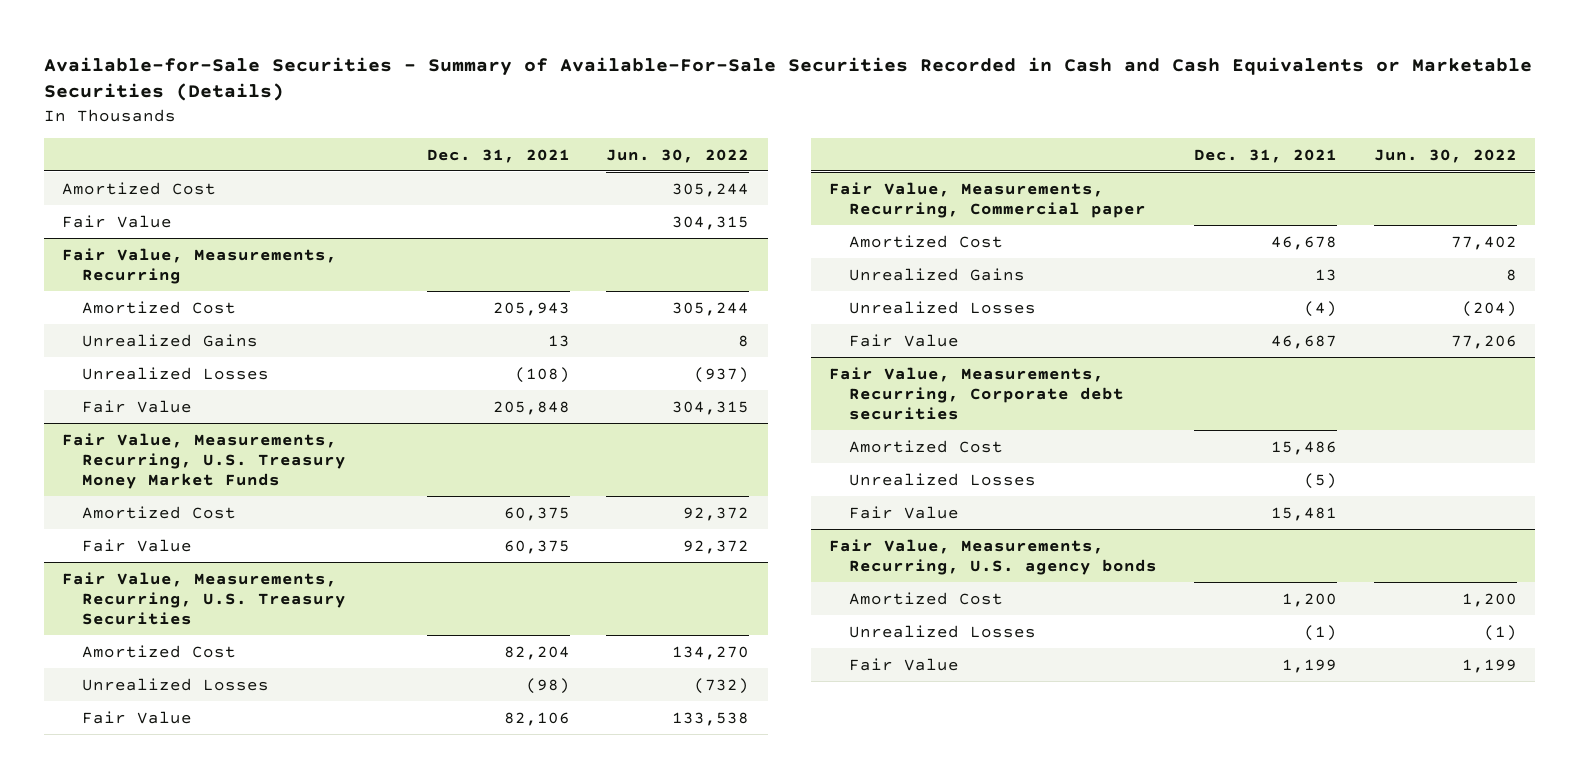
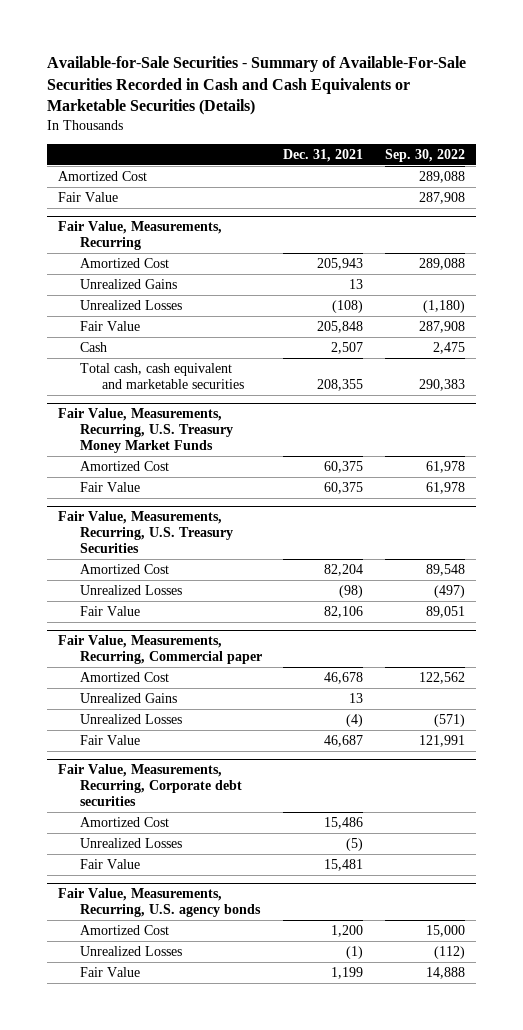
[606,148,750,163] Jun. 30, 2022 -> none
none -> [385,148,466,162] Sep. 30, 2022
none -> [79,341,107,352] Cash
none -> [79,362,244,390] Total cash, cash equivalent and marketable securities

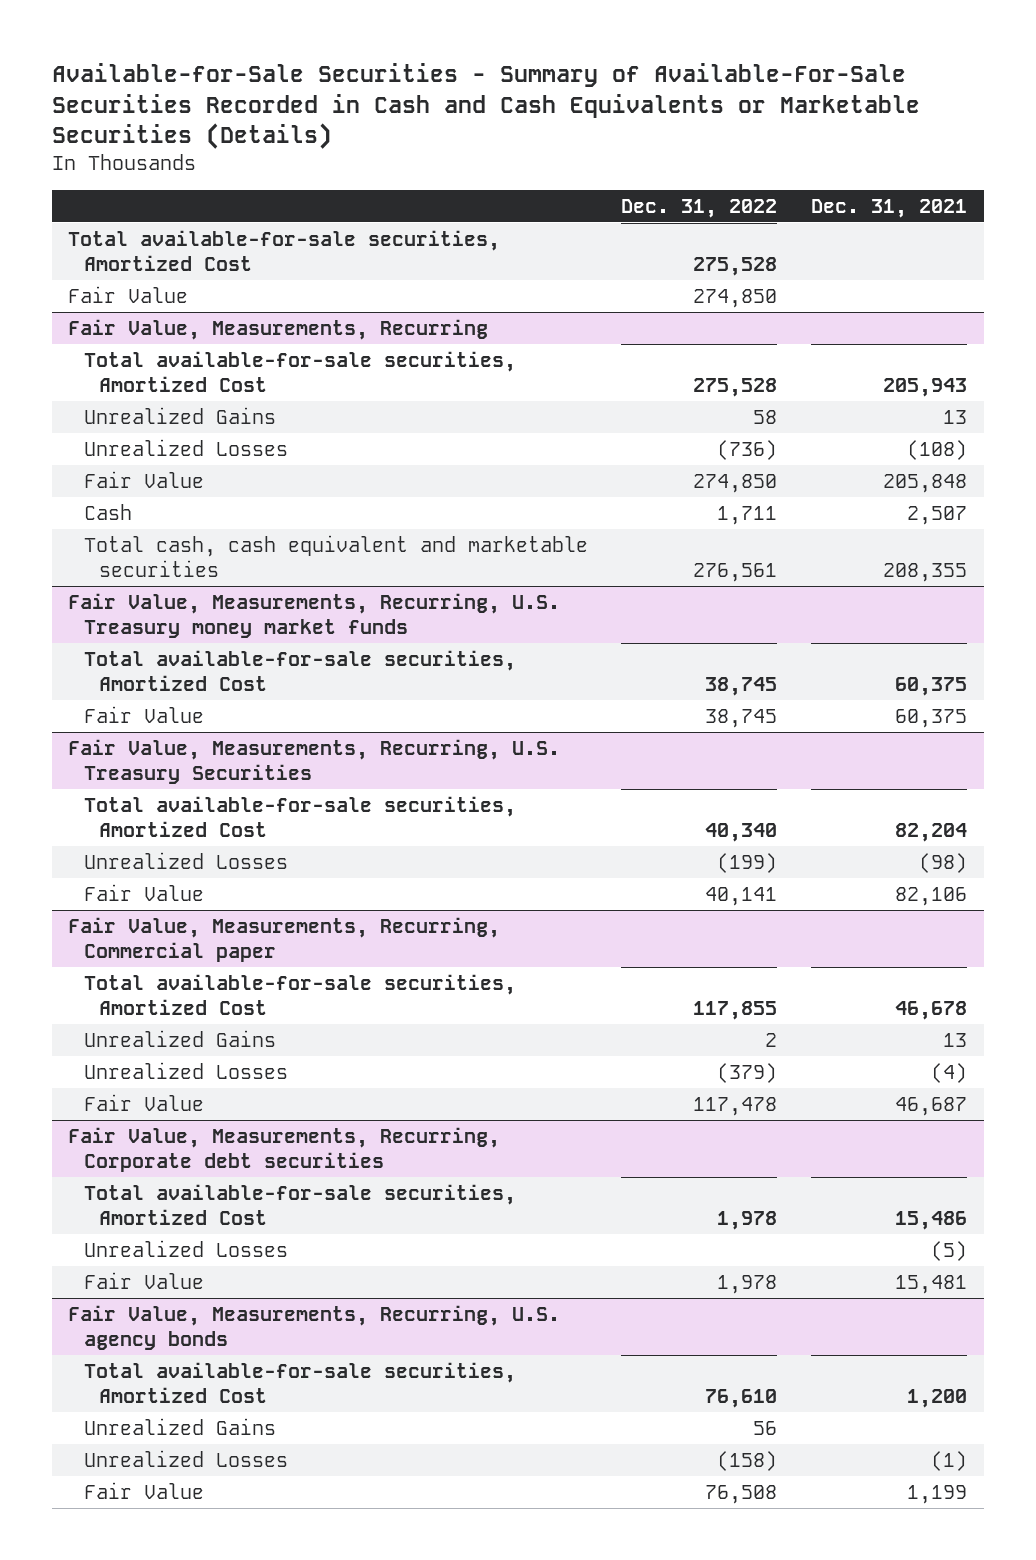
[385,148,466,162] Sep. 30, 2022 -> none
none -> [621,198,778,218] Dec. 31, 2022
[57,170,147,181] Amortized Cost -> [68,229,501,271] Total available-for-sale securities, Amortized Cost
[79,257,169,268] Amortized Cost -> [83,350,516,392] Total available-for-sale securities, Amortized Cost
[57,407,233,454] Fair Value, Measurements, Recurring, U.S. Treasury Money Market Funds -> [68,592,561,638] Fair Value, Measurements, Recurring, U.S. Treasury money market funds
[79,460,169,471] Amortized Cost -> [83,649,516,691] Total available-for-sale securities, Amortized Cost
[79,563,169,574] Amortized Cost -> [83,795,516,837] Total available-for-sale securities, Amortized Cost
[79,671,169,682] Amortized Cost -> [83,973,516,1015] Total available-for-sale securities, Amortized Cost
[79,816,169,827] Amortized Cost -> [83,1183,516,1225] Total available-for-sale securities, Amortized Cost
[79,924,169,935] Amortized Cost -> [83,1361,516,1403] Total available-for-sale securities, Amortized Cost
none -> [83,1417,276,1435] Unrealized Gains

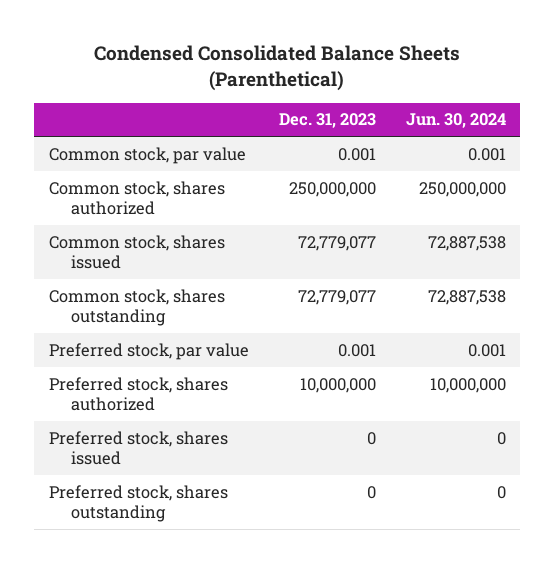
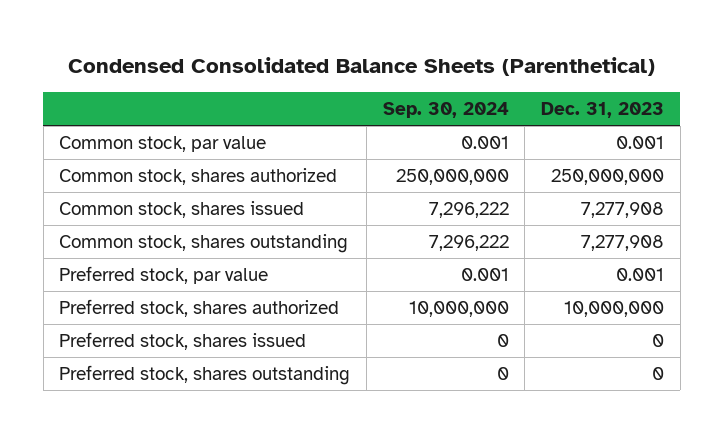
[405,113,506,129] Jun. 30, 2024 -> none
none -> [382,102,509,119] Sep. 30, 2024
[297,235,376,251] 72,779,077 -> [581,202,665,219] 7,277,908
[297,289,376,305] 72,779,077 -> [581,235,665,252] 7,277,908

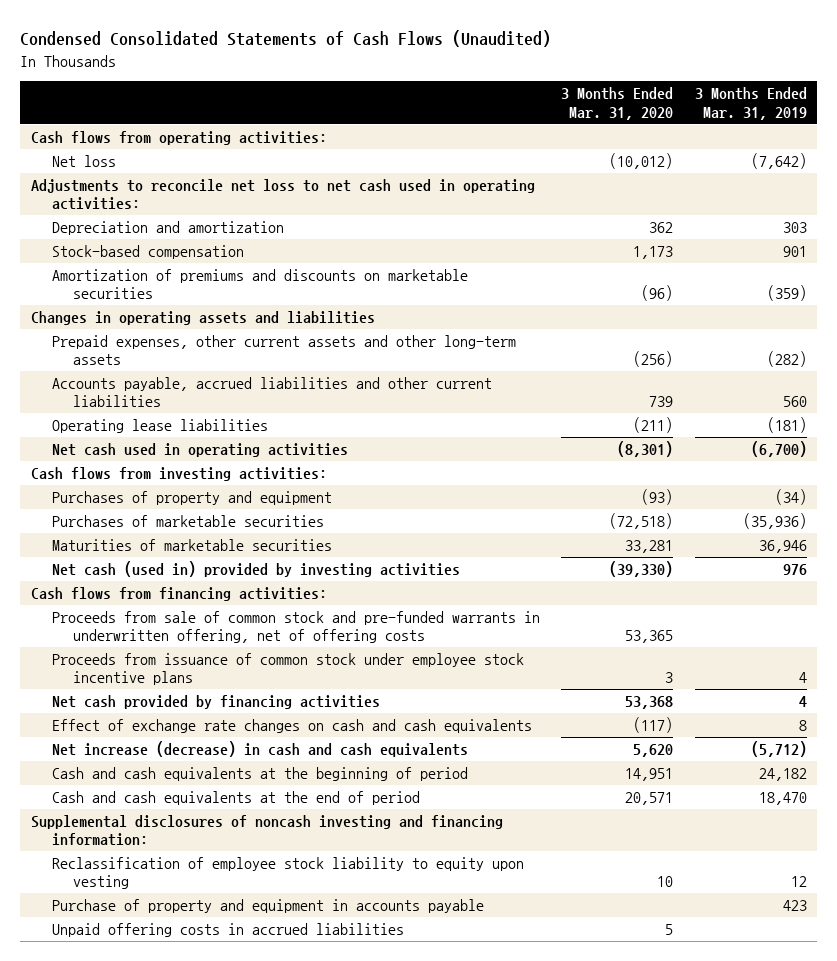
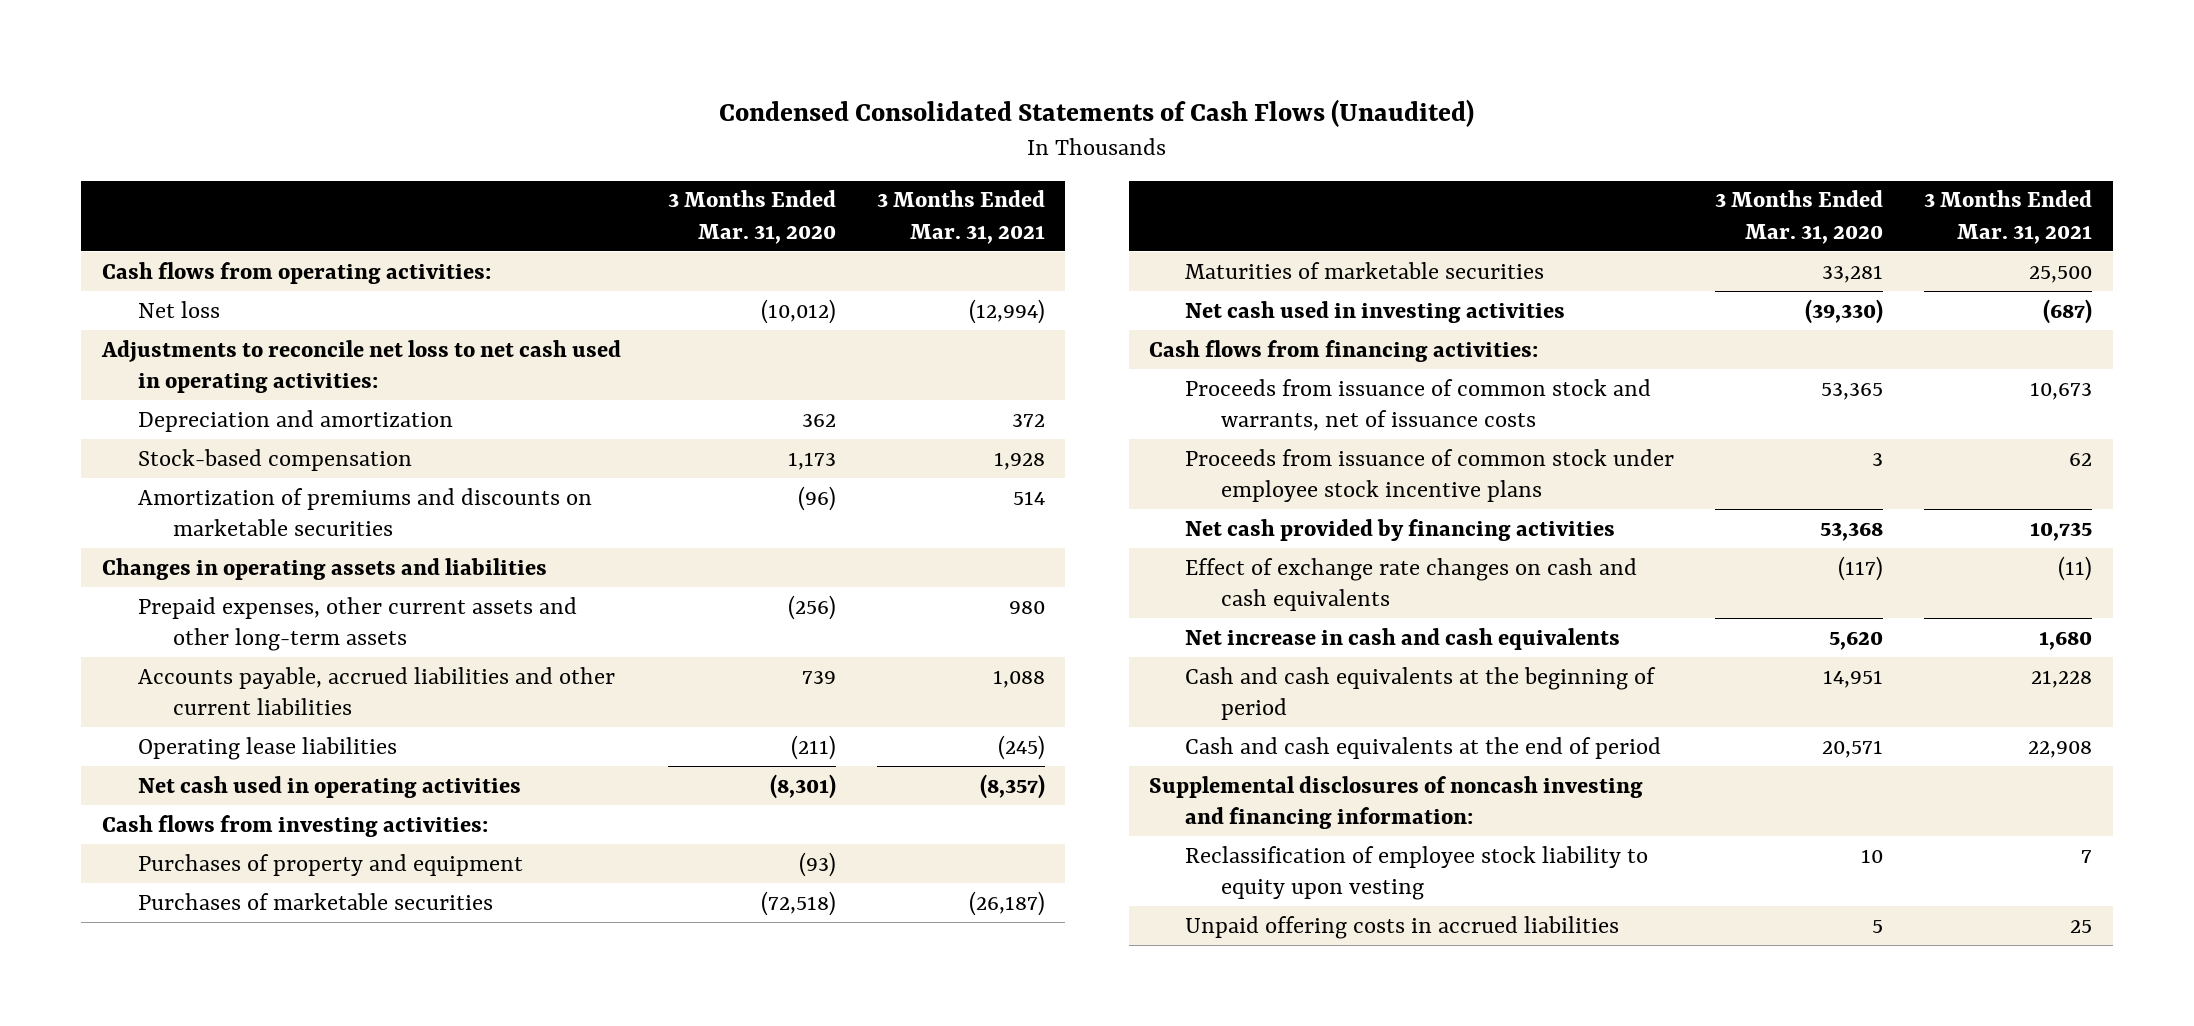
[694,87,807,120] 3 Months Ended Mar. 31, 2019 -> none
none -> [876,190,1045,244] 3 Months Ended Mar. 31, 2021
[51,560,460,577] Net cash (used in) provided by investing activities -> [1185,300,1566,323] Net cash used in investing activities
[51,610,540,644] Proceeds from sale of common stock and pre-funded warrants in underwritten offering, net of offering costs -> [1185,378,1652,432] Proceeds from issuance of common stock and warrants, net of issuance costs
[51,740,468,757] Net increase (decrease) in cash and cash equivalents -> [1185,627,1621,650] Net increase in cash and cash equivalents
[51,898,484,913] Purchase of property and equipment in accounts payable -> none

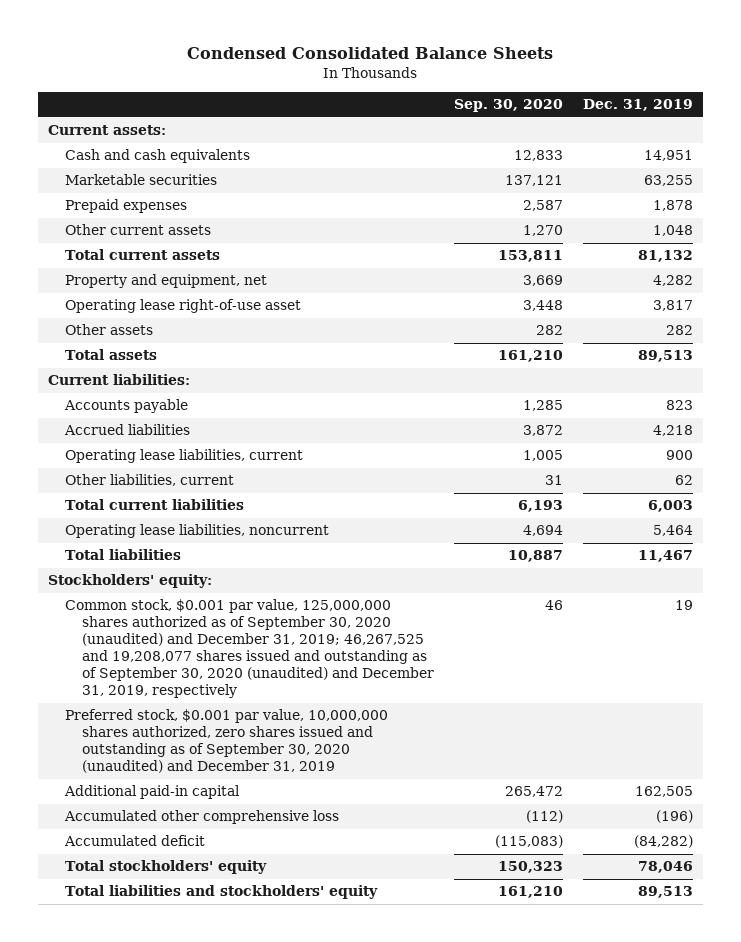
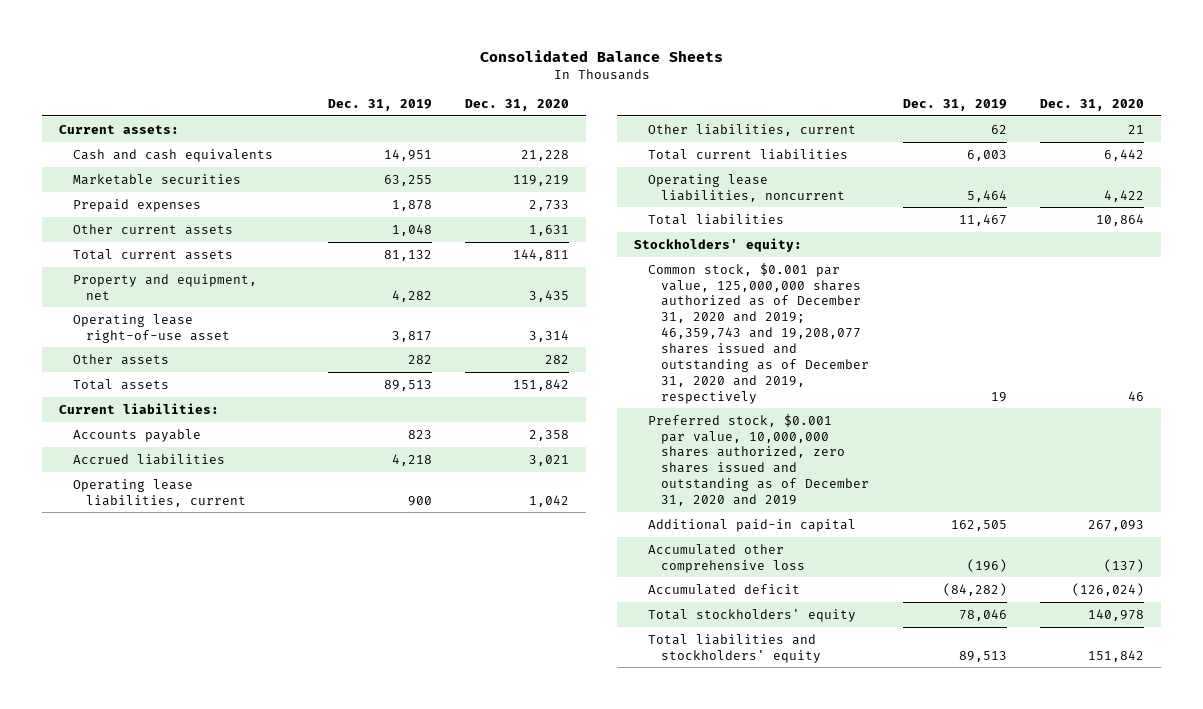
[187,47,554,60] Condensed Consolidated Balance Sheets -> [479,49,723,62] Consolidated Balance Sheets
[453,99,563,113] Sep. 30, 2020 -> none
none -> [465,99,570,112] Dec. 31, 2020
[64,599,434,699] Common stock, $0.001 par value, 125,000,000 shares authorized as of September 30, 2020 (unaudited) and December 31, 2019; 46,267,525 and 19,208,077 shares issued and outstanding as of September 30, 2020 (unaudited) and December 31, 2019, respectively -> [647,262,870,404] Common stock, $0.001 par value, 125,000,000 shares authorized as of December 31, 2020 and 2019; 46,359,743 and 19,208,077 shares issued and outstanding as of December 31, 2020 and 2019, respectively
[64,709,388,774] Preferred stock, $0.001 par value, 10,000,000 shares authorized, zero shares issued and outstanding as of September 30, 2020 (unaudited) and December 31, 2019 -> [647,413,870,506] Preferred stock, $0.001 par value, 10,000,000 shares authorized, zero shares issued and outstanding as of December 31, 2020 and 2019

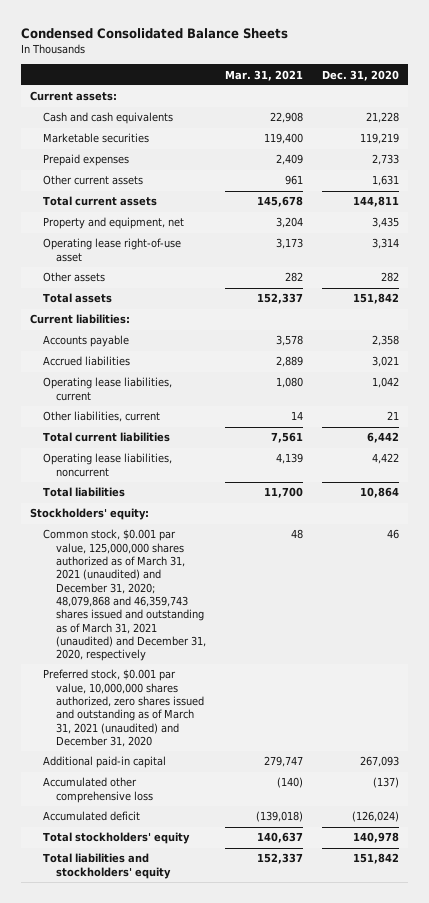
[479,49,723,62] Consolidated Balance Sheets -> [20,28,288,40] Condensed Consolidated Balance Sheets
[327,99,432,112] Dec. 31, 2019 -> none
none -> [224,69,303,81] Mar. 31, 2021
[647,262,870,404] Common stock, $0.001 par value, 125,000,000 shares authorized as of December 31, 2020 and 2019; 46,359,743 and 19,208,077 shares issued and outstanding as of December 31, 2020 and 2019, respectively -> [43,529,207,662] Common stock, $0.001 par value, 125,000,000 shares authorized as of March 31, 2021 (unaudited) and December 31, 2020; 48,079,868 and 46,359,743 shares issued and outstanding as of March 31, 2021 (unaudited) and December 31, 2020, respectively
[647,413,870,506] Preferred stock, $0.001 par value, 10,000,000 shares authorized, zero shares issued and outstanding as of December 31, 2020 and 2019 -> [43,669,205,747] Preferred stock, $0.001 par value, 10,000,000 shares authorized, zero shares issued and outstanding as of March 31, 2021 (unaudited) and December 31, 2020

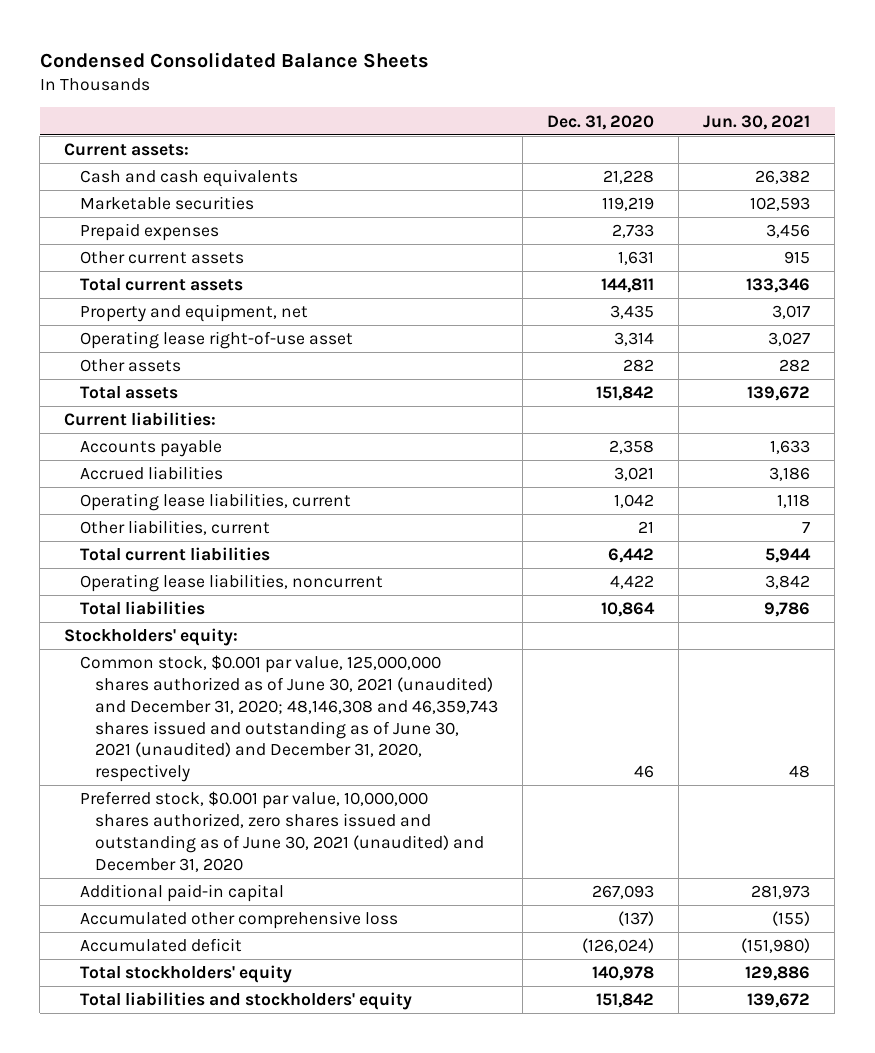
[224,69,303,81] Mar. 31, 2021 -> none
none -> [703,114,811,130] Jun. 30, 2021
[43,529,207,662] Common stock, $0.001 par value, 125,000,000 shares authorized as of March 31, 2021 (unaudited) and December 31, 2020; 48,079,868 and 46,359,743 shares issued and outstanding as of March 31, 2021 (unaudited) and December 31, 2020, respectively -> [79,655,498,783] Common stock, $0.001 par value, 125,000,000 shares authorized as of June 30, 2021 (unaudited) and December 31, 2020; 48,146,308 and 46,359,743 shares issued and outstanding as of June 30, 2021 (unaudited) and December 31, 2020, respectively
[43,669,205,747] Preferred stock, $0.001 par value, 10,000,000 shares authorized, zero shares issued and outstanding as of March 31, 2021 (unaudited) and December 31, 2020 -> [79,791,484,872] Preferred stock, $0.001 par value, 10,000,000 shares authorized, zero shares issued and outstanding as of June 30, 2021 (unaudited) and December 31, 2020

